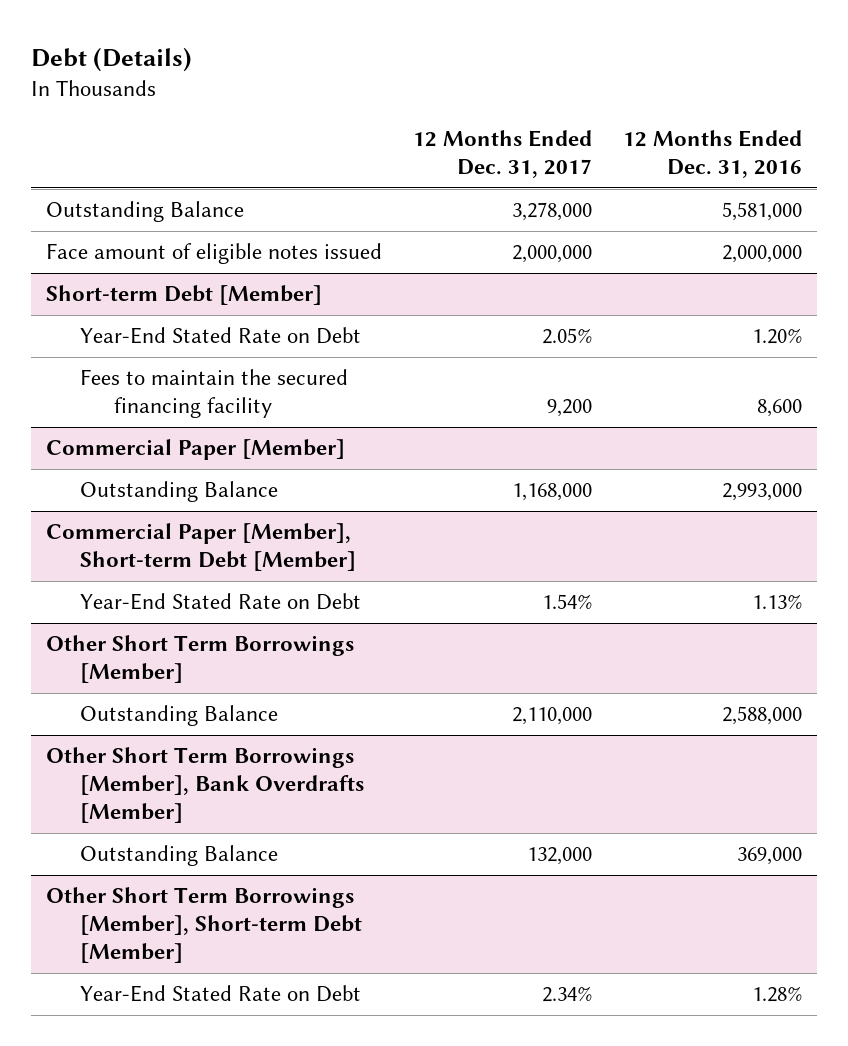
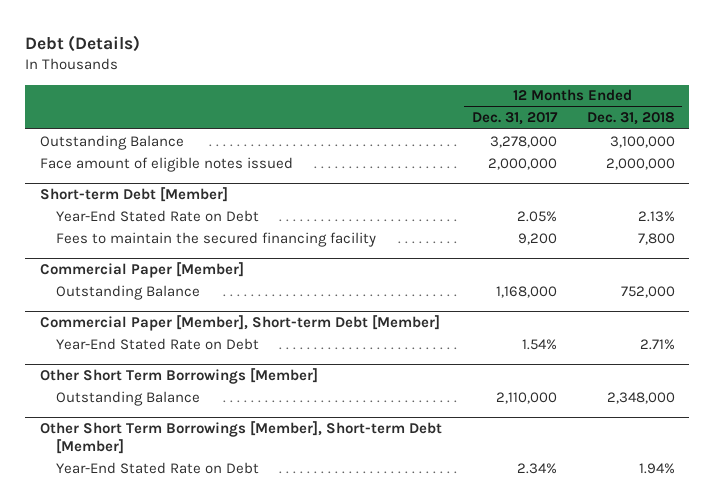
[622,130,802,179] 12 Months Ended Dec. 31, 2016 -> none
none -> [586,112,675,126] Dec. 31, 2018
[46,747,365,823] Other Short Term Borrowings [Member], Bank Overdrafts [Member] -> none
[80,845,279,867] Outstanding Balance -> none

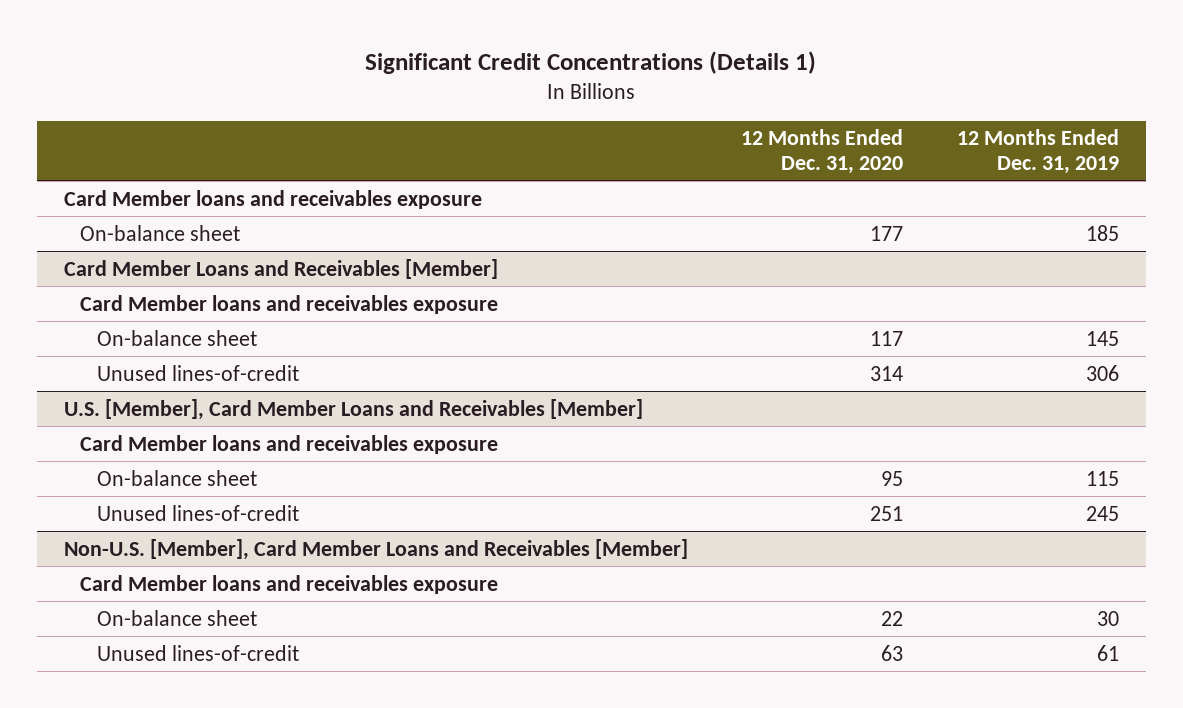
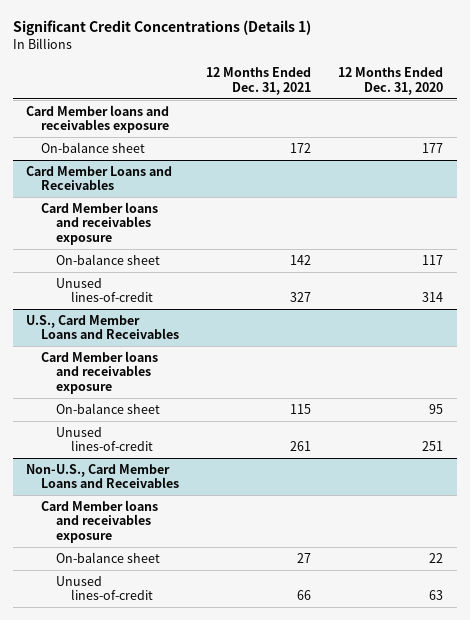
[957,129,1120,174] 12 Months Ended Dec. 31, 2019 -> none
none -> [206,67,312,95] 12 Months Ended Dec. 31, 2021
[63,258,498,279] Card Member Loans and Receivables [Member] -> [26,166,173,191] Card Member Loans and Receivables
[63,398,643,420] U.S. [Member], Card Member Loans and Receivables [Member] -> [26,315,180,340] U.S., Card Member Loans and Receivables
[63,538,688,560] Non-U.S. [Member], Card Member Loans and Receivables [Member] -> [26,464,180,489] Non-U.S., Card Member Loans and Receivables

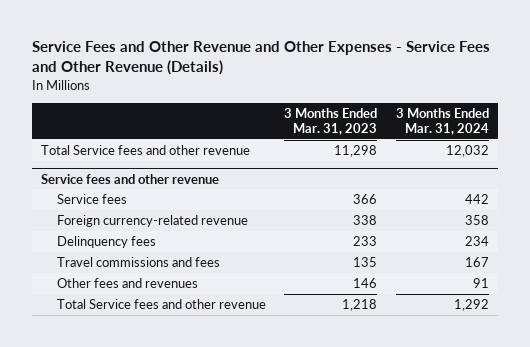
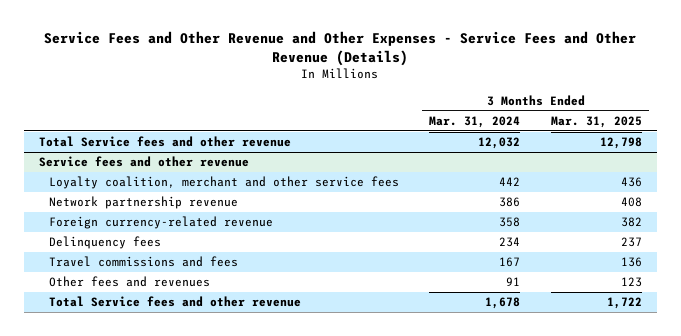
[284,107,378,136] 3 Months Ended Mar. 31, 2023 -> none
none -> [550,115,642,128] Mar. 31, 2025
[56,194,127,205] Service fees -> [48,176,399,190] Loyalty coalition, merchant and other service fees
none -> [48,196,238,210] Network partnership revenue
[453,299,489,312] 1,292 -> [485,297,521,310] 1,678

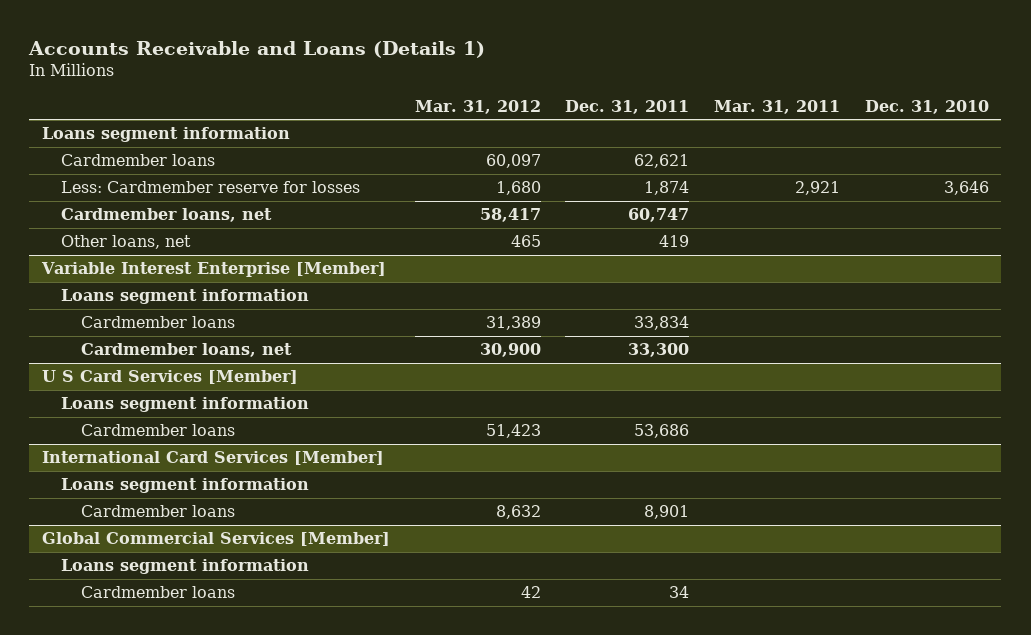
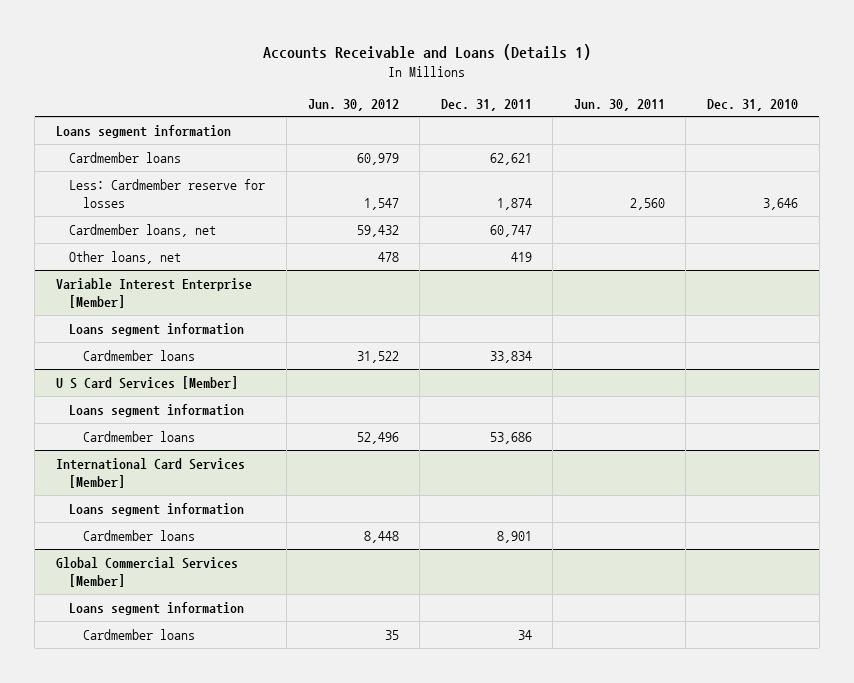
[414,99,541,114] Mar. 31, 2012 -> none
[714,99,841,114] Mar. 31, 2011 -> none
none -> [307,98,399,111] Jun. 30, 2012
none -> [573,98,665,111] Jun. 30, 2011
[80,343,292,358] Cardmember loans, net -> none

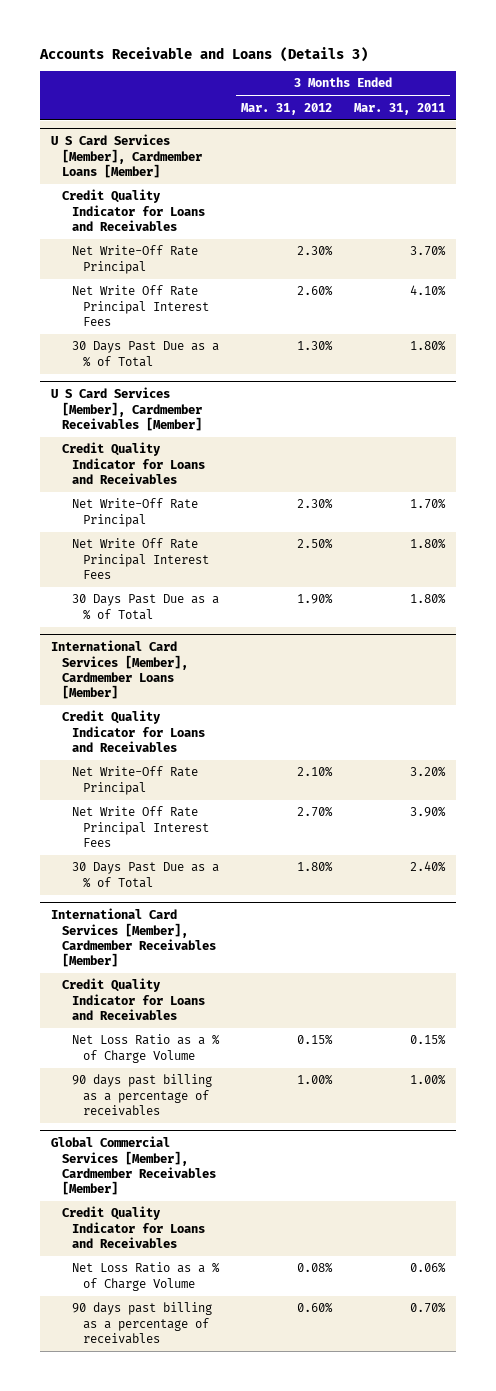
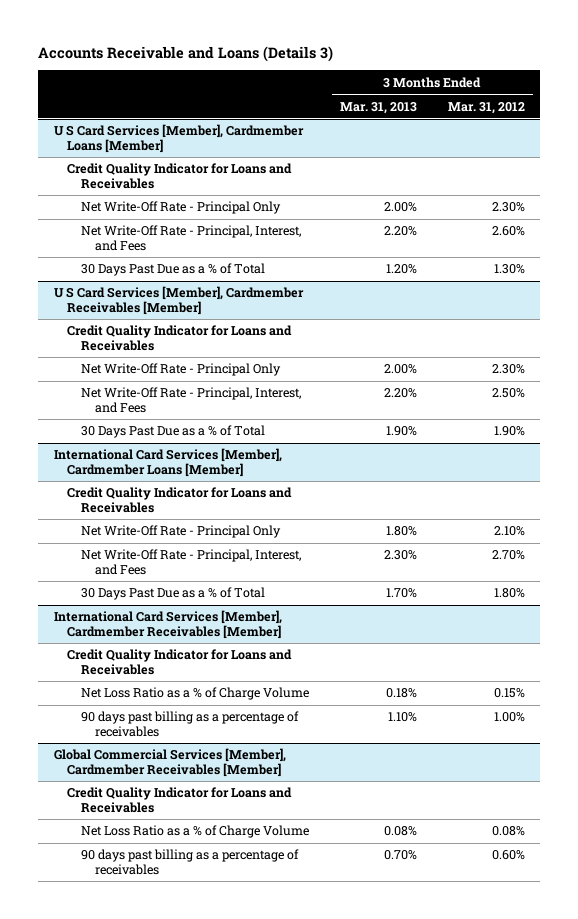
[353,102,445,115] Mar. 31, 2011 -> none
none -> [339,101,417,114] Mar. 31, 2013
[72,245,199,274] Net Write-Off Rate Principal -> [80,201,281,215] Net Write-Off Rate - Principal Only
[72,285,209,327] Net Write Off Rate Principal Interest Fees -> [80,225,301,251] Net Write-Off Rate - Principal, Interest, and Fees
[72,498,199,527] Net Write-Off Rate Principal -> [80,363,281,377] Net Write-Off Rate - Principal Only
[72,538,209,580] Net Write Off Rate Principal Interest Fees -> [80,387,301,413] Net Write-Off Rate - Principal, Interest, and Fees
[72,766,199,795] Net Write-Off Rate Principal -> [80,525,281,539] Net Write-Off Rate - Principal Only
[72,806,209,848] Net Write Off Rate Principal Interest Fees -> [80,549,301,575] Net Write-Off Rate - Principal, Interest, and Fees

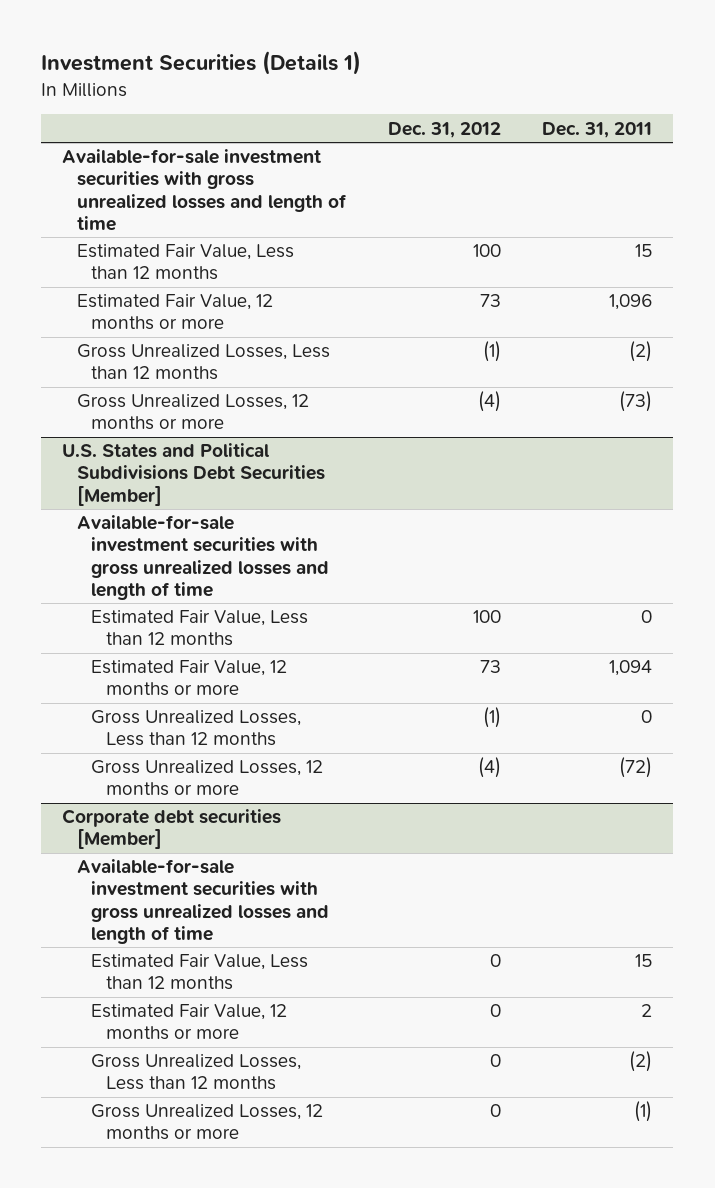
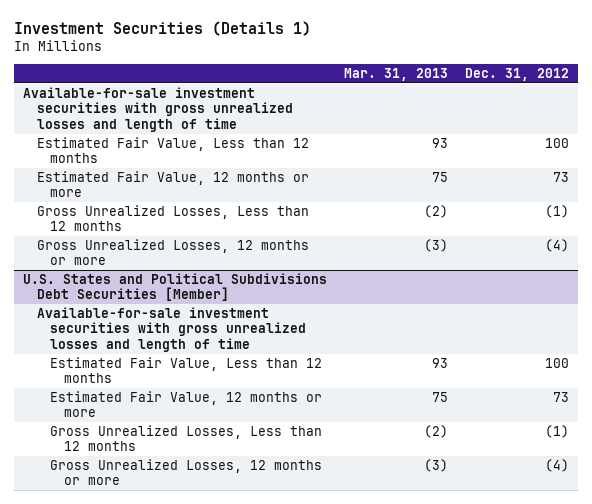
[542,121,653,138] Dec. 31, 2011 -> none
none -> [344,68,449,82] Mar. 31, 2013
[62,809,282,850] Corporate debt securities [Member] -> none
[76,859,330,944] Available-for-sale investment securities with gross unrealized losses and length of time -> none
[91,954,309,991] Estimated Fair Value, Less than 12 months -> none
[91,1004,288,1041] Estimated Fair Value, 12 months or more -> none
[91,1054,302,1091] Gross Unrealized Losses, Less than 12 months -> none
[91,1104,324,1141] Gross Unrealized Losses, 12 months or more -> none

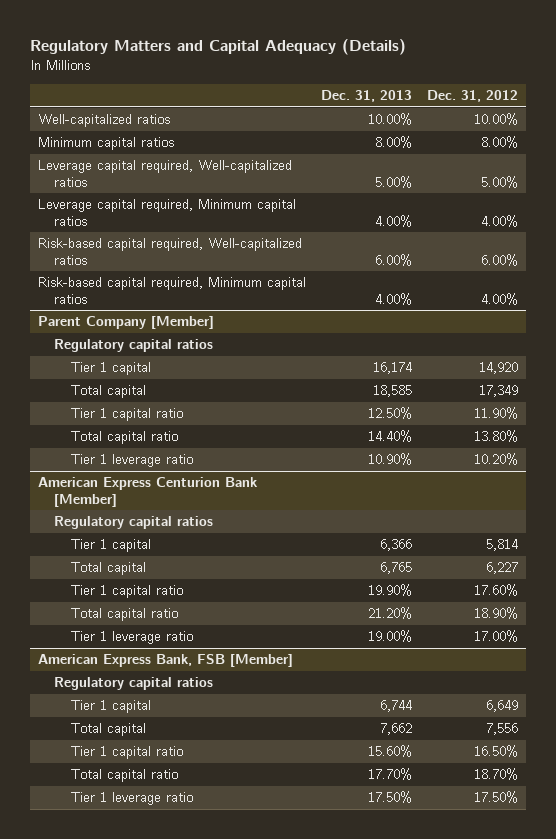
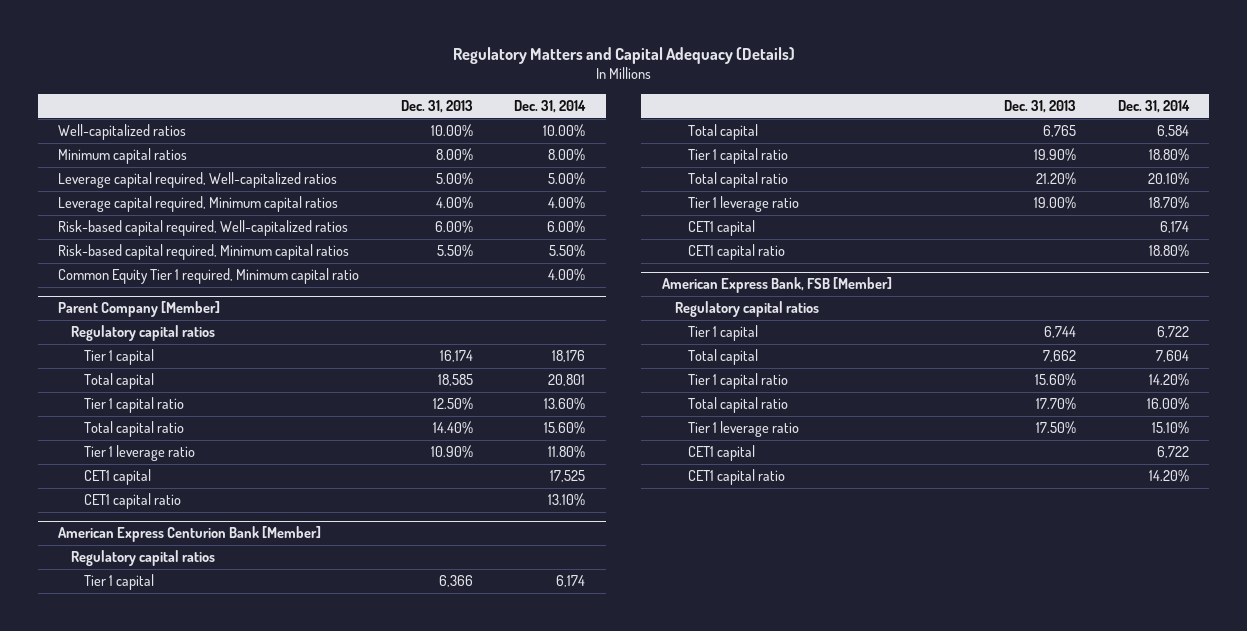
[427,90,519,103] Dec. 31, 2012 -> none
none -> [513,100,586,114] Dec. 31, 2014
[375,292,413,305] 4.00% -> [436,244,473,258] 5.50%
none -> [58,268,360,285] Common Equity Tier 1 required, Minimum capital ratio
none -> [83,469,151,486] CET1 capital
none -> [83,493,181,510] CET1 capital ratio
none -> [687,220,755,237] CET1 capital
none -> [687,244,785,261] CET1 capital ratio
none -> [687,445,755,462] CET1 capital
none -> [687,469,785,486] CET1 capital ratio

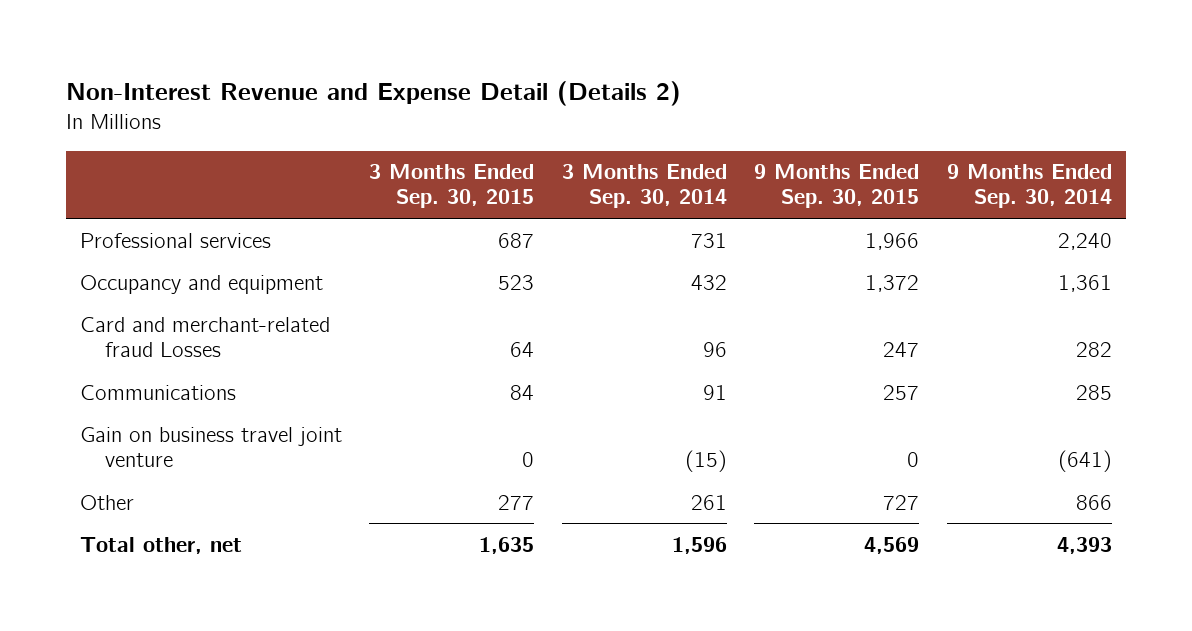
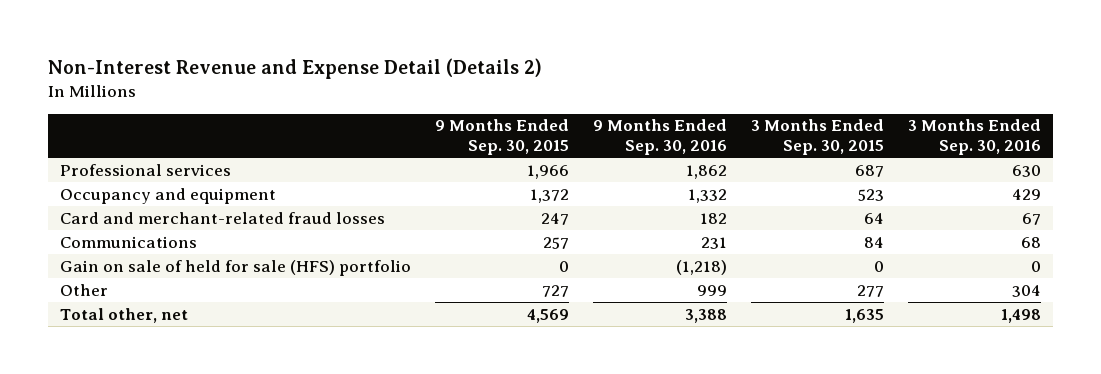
[561,164,727,209] 3 Months Ended Sep. 30, 2014 -> none
[946,164,1112,209] 9 Months Ended Sep. 30, 2014 -> none
none -> [593,119,728,155] 9 Months Ended Sep. 30, 2016
none -> [908,119,1042,155] 3 Months Ended Sep. 30, 2016
[79,316,330,357] Card and merchant-related fraud Losses -> [60,211,386,224] Card and merchant-related fraud losses
[79,426,342,467] Gain on business travel joint venture -> none
none -> [60,259,412,276] Gain on sale of held for sale (HFS) portfolio

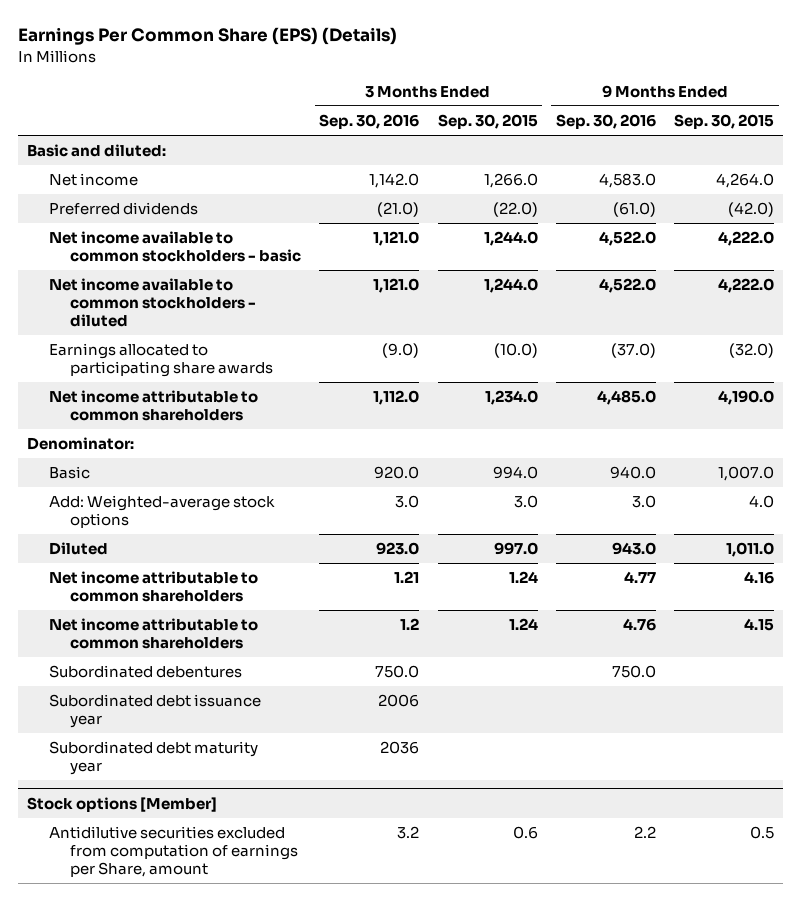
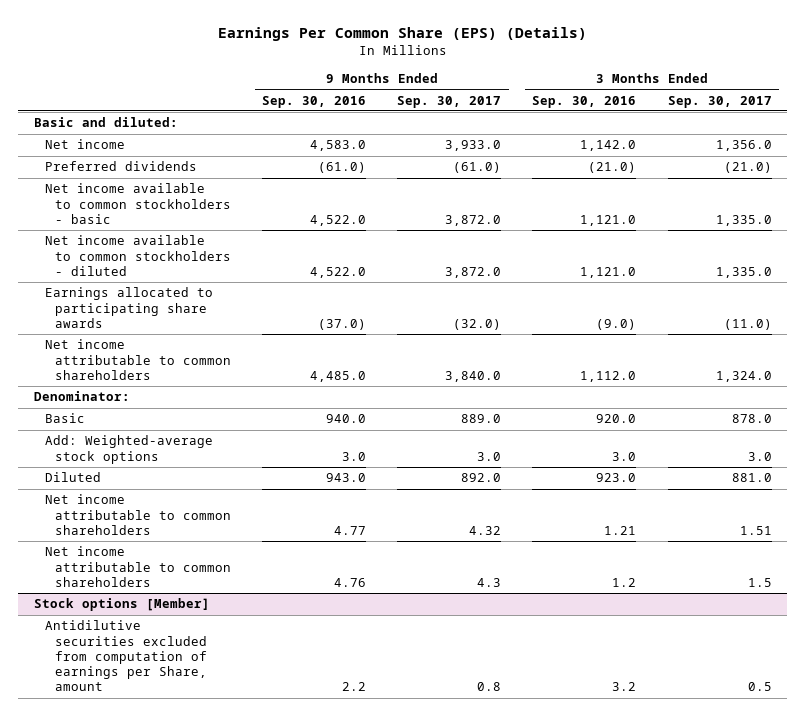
[437,113,538,129] Sep. 30, 2015 -> none
[673,113,774,129] Sep. 30, 2015 -> none
none -> [397,95,502,108] Sep. 30, 2017
none -> [667,95,772,108] Sep. 30, 2017
[48,665,242,679] Subordinated debentures -> none
[48,694,261,728] Subordinated debt issuance year -> none
[48,741,258,775] Subordinated debt maturity year -> none

